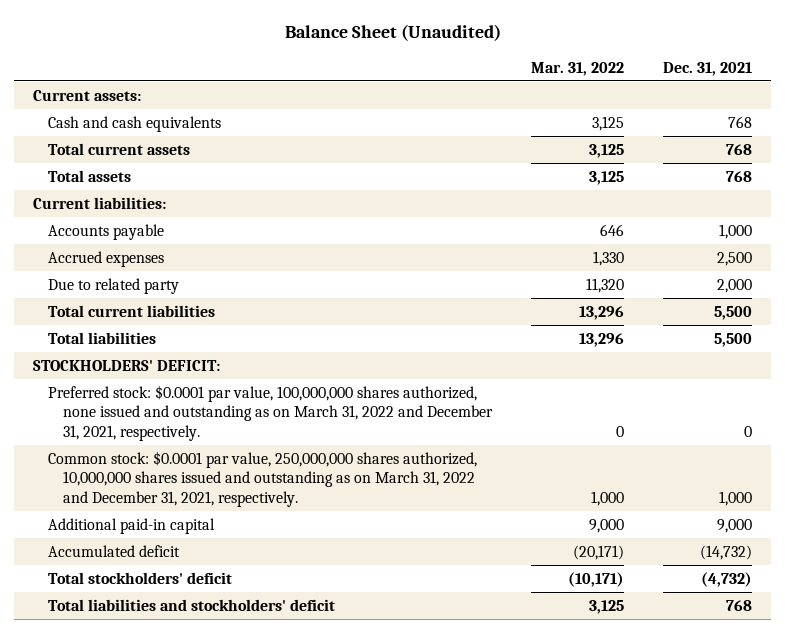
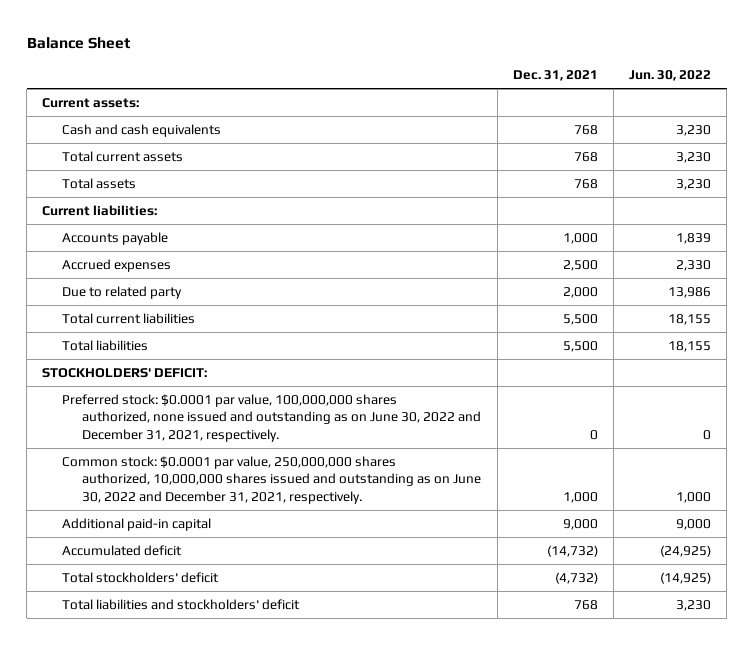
[284,24,501,42] Balance Sheet (Unaudited) -> [26,36,130,49] Balance Sheet
[530,61,624,76] Mar. 31, 2022 -> none
none -> [628,70,711,82] Jun. 30, 2022
[48,384,494,441] Preferred stock: $0.0001 par value, 100,000,000 shares authorized, none issued and outstanding as on March 31, 2022 and December 31, 2021, respectively. -> [62,393,482,442] Preferred stock: $0.0001 par value, 100,000,000 shares authorized, none issued and outstanding as on June 30, 2022 and December 31, 2021, respectively.
[48,450,478,507] Common stock: $0.0001 par value, 250,000,000 shares authorized, 10,000,000 shares issued and outstanding as on March 31, 2022 and December 31, 2021, respectively. -> [62,455,482,504] Common stock: $0.0001 par value, 250,000,000 shares authorized, 10,000,000 shares issued and outstanding as on June 30, 2022 and December 31, 2021, respectively.

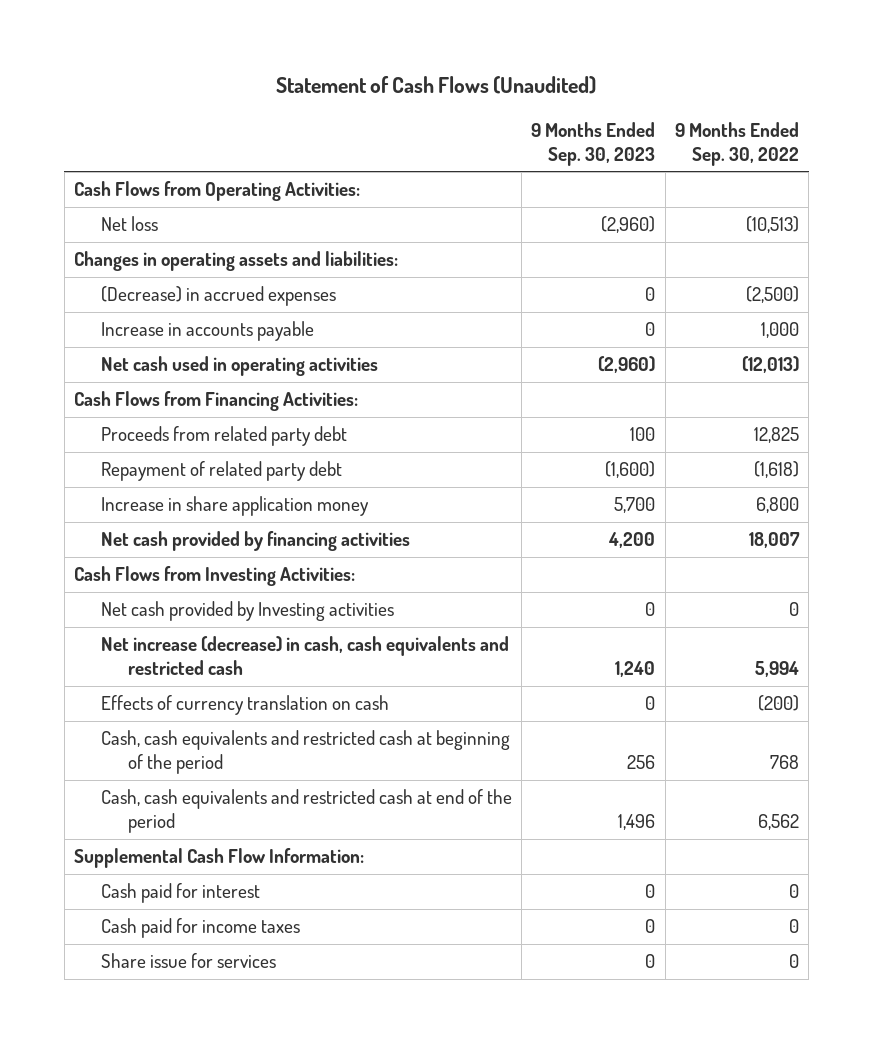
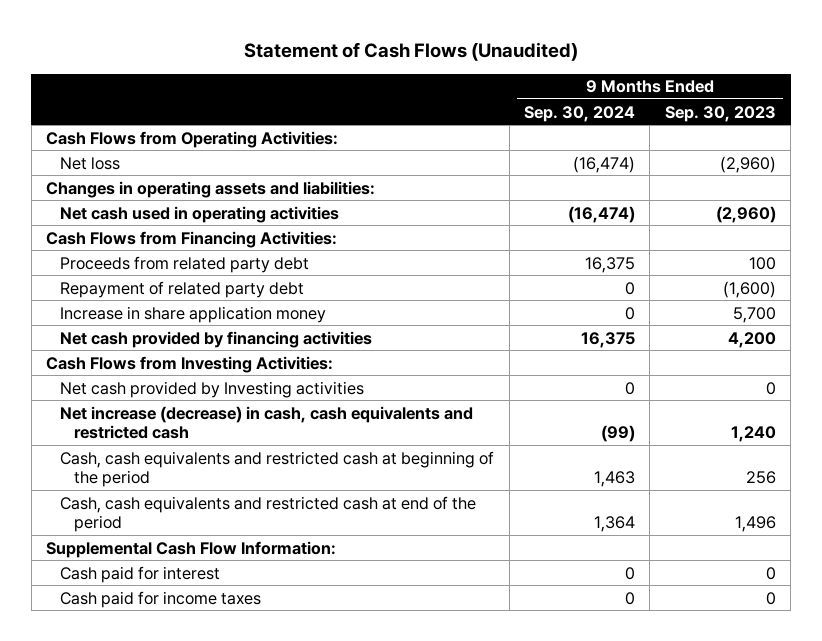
[674,121,799,166] 9 Months Ended Sep. 30, 2022 -> none
none -> [523,105,635,122] Sep. 30, 2024
[100,286,336,307] (Decrease) in accrued expenses -> none
[100,321,314,342] Increase in accounts payable -> none
[100,695,389,716] Effects of currency translation on cash -> none
[100,953,276,969] Share issue for services -> none

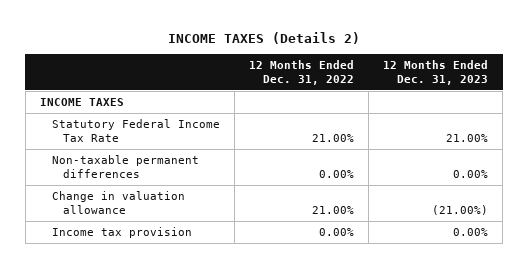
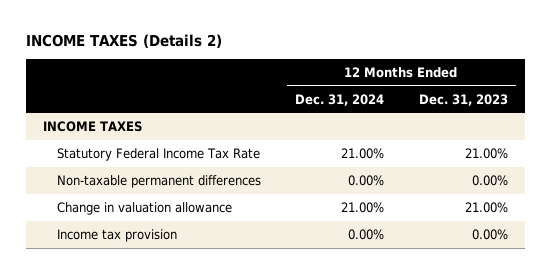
[248,60,354,85] 12 Months Ended Dec. 31, 2022 -> none
none -> [295,93,385,106] Dec. 31, 2024
[431,204,488,215] (21.00%) -> [464,202,508,214] 21.00%

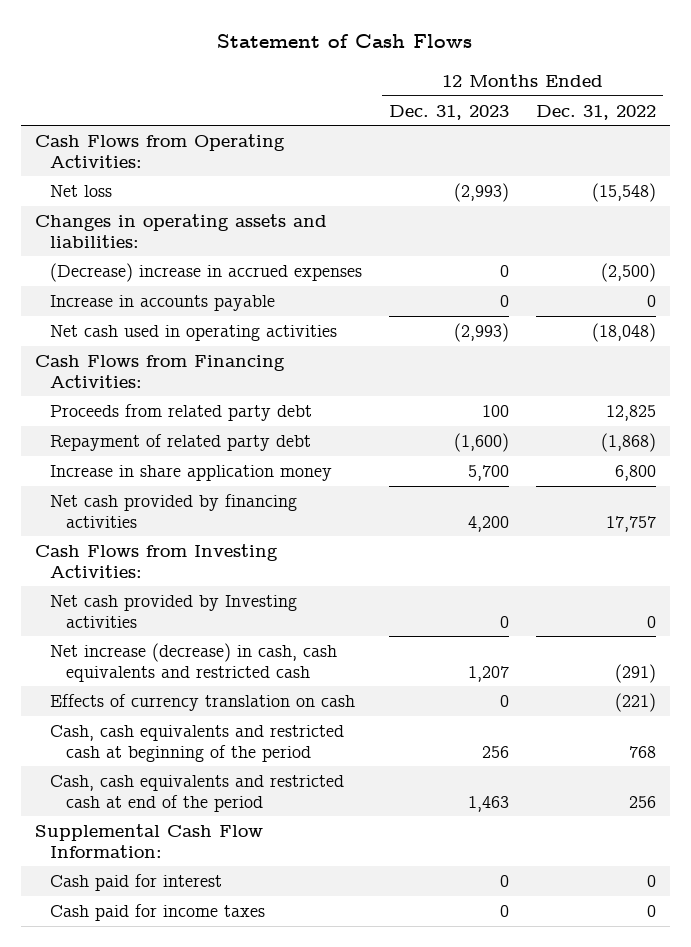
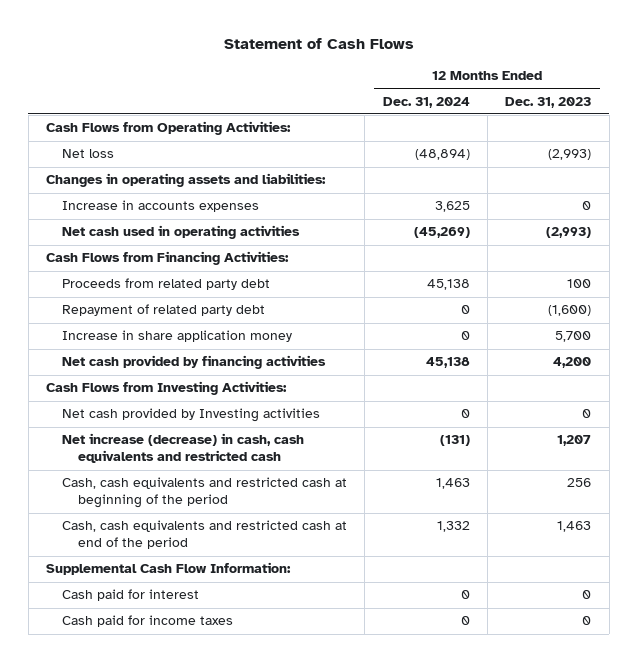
[536,104,657,120] Dec. 31, 2022 -> none
none -> [382,96,470,108] Dec. 31, 2024
[50,294,276,311] Increase in accounts payable -> none
[50,262,363,282] (Decrease) increase in accrued expenses -> [61,200,259,213] Increase in accounts expenses
[50,693,356,711] Effects of currency translation on cash -> none

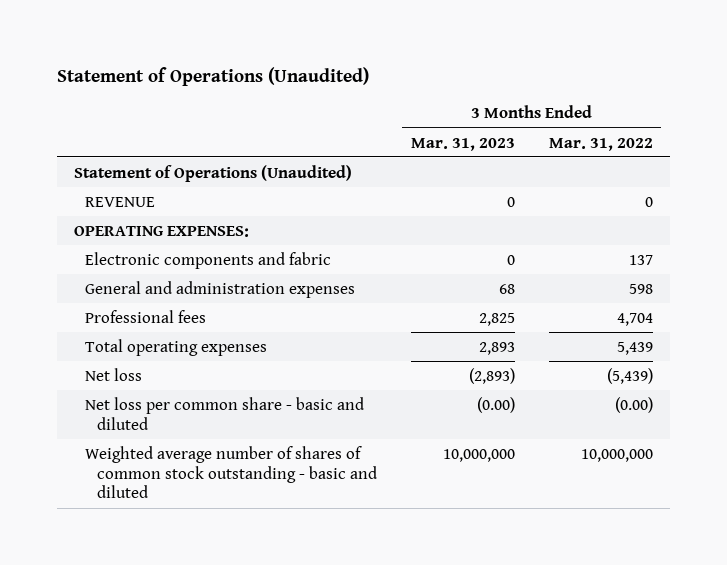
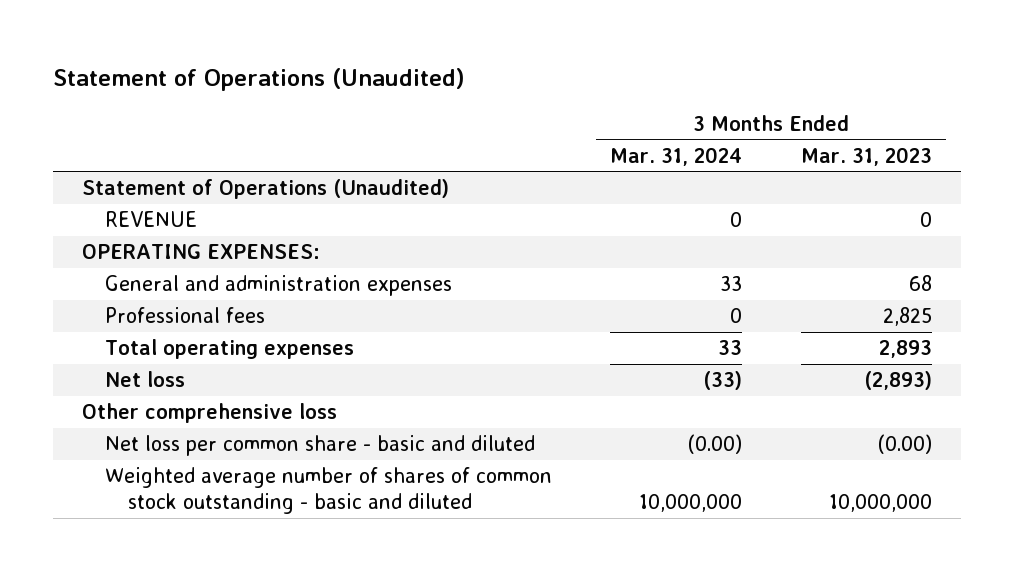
[548,137,653,151] Mar. 31, 2022 -> none
none -> [610,146,743,166] Mar. 31, 2024
[85,251,332,269] Electronic components and fabric -> none
none -> [82,403,338,424] Other comprehensive loss

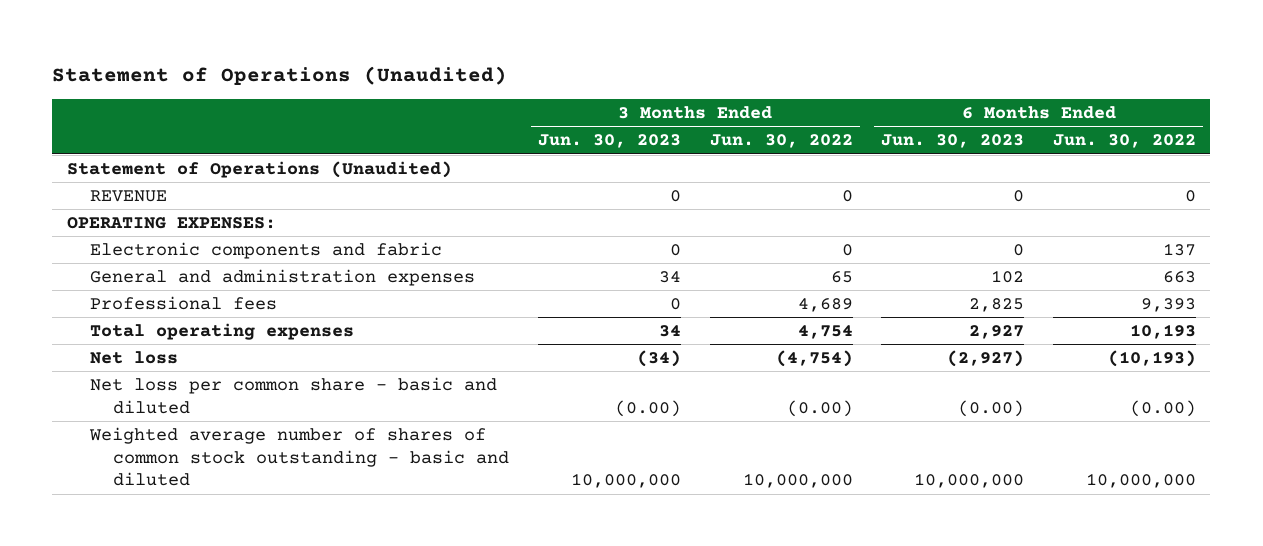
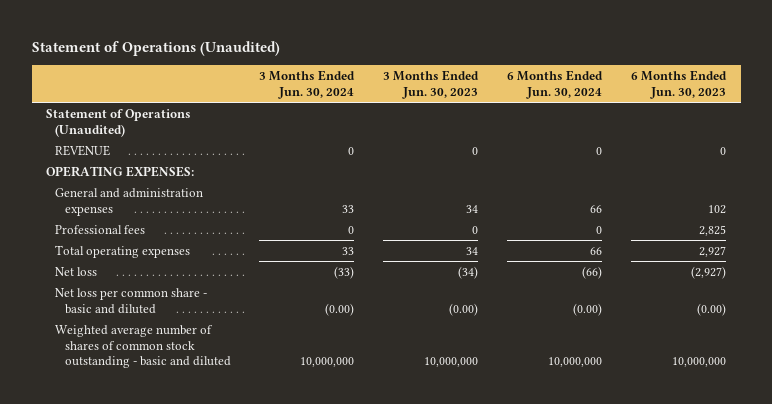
[709,134,853,149] Jun. 30, 2022 -> none
[1053,134,1197,149] Jun. 30, 2022 -> none
none -> [259,70,356,99] 3 Months Ended Jun. 30, 2024
none -> [507,70,604,99] 6 Months Ended Jun. 30, 2024
[89,241,442,259] Electronic components and fabric -> none

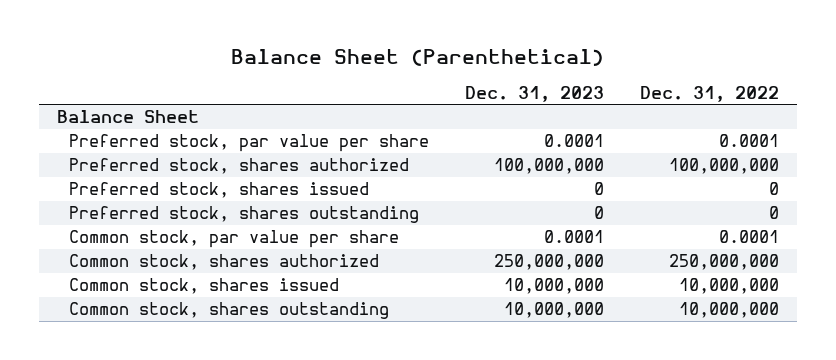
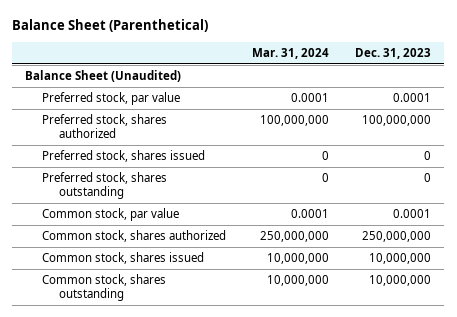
[639,85,779,102] Dec. 31, 2022 -> none
none -> [252,47,330,59] Mar. 31, 2024
[56,110,199,124] Balance Sheet -> [25,70,182,83] Balance Sheet (Unaudited)
[68,134,429,153] Preferred stock, par value per share -> [42,92,181,106] Preferred stock, par value
[68,230,399,249] Common stock, par value per share -> [42,208,180,222] Common stock, par value

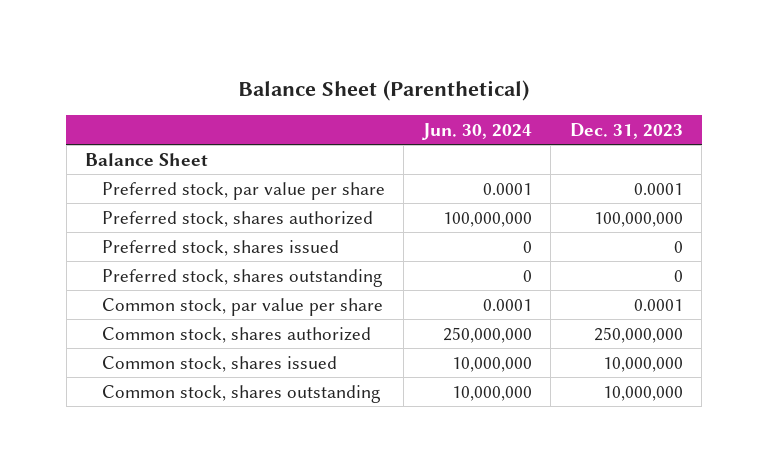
[252,47,330,59] Mar. 31, 2024 -> none
none -> [421,122,532,140] Jun. 30, 2024
[25,70,182,83] Balance Sheet (Unaudited) -> [85,152,209,166] Balance Sheet
[42,92,181,106] Preferred stock, par value -> [101,181,385,200] Preferred stock, par value per share
[42,208,180,222] Common stock, par value -> [101,297,383,316] Common stock, par value per share

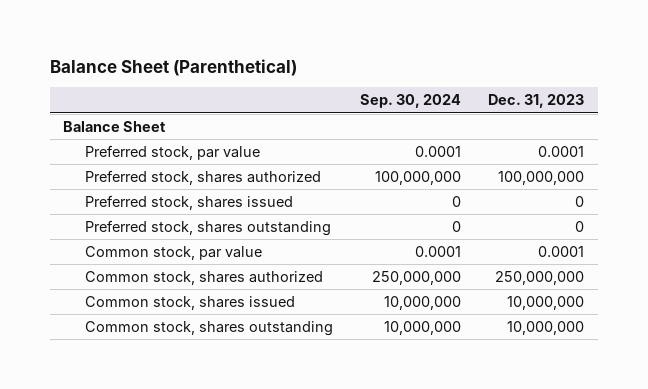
[421,122,532,140] Jun. 30, 2024 -> none
none -> [360,94,462,109] Sep. 30, 2024
[101,181,385,200] Preferred stock, par value per share -> [85,145,261,161] Preferred stock, par value
[101,297,383,316] Common stock, par value per share -> [85,246,263,261] Common stock, par value

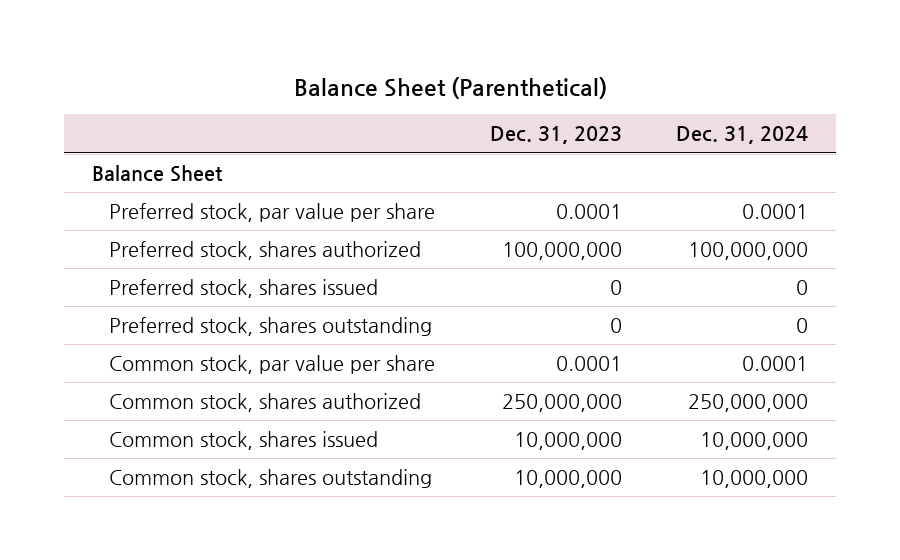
[360,94,462,109] Sep. 30, 2024 -> none
none -> [676,126,809,145] Dec. 31, 2024
[85,145,261,161] Preferred stock, par value -> [108,202,435,222] Preferred stock, par value per share
[85,246,263,261] Common stock, par value -> [108,354,435,374] Common stock, par value per share

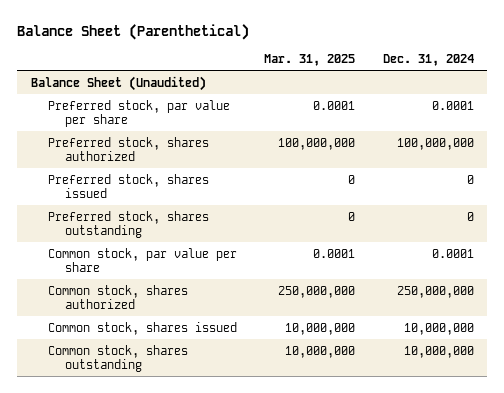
[489,126,622,145] Dec. 31, 2023 -> none
none -> [264,53,356,66] Mar. 31, 2025
[91,164,223,182] Balance Sheet -> [30,75,206,91] Balance Sheet (Unaudited)

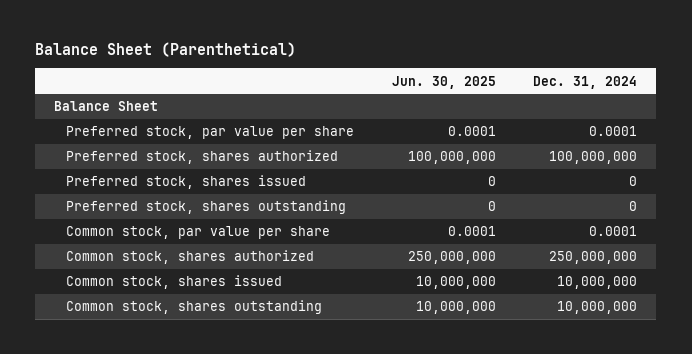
[264,53,356,66] Mar. 31, 2025 -> none
none -> [391,75,496,89] Jun. 30, 2025
[30,75,206,91] Balance Sheet (Unaudited) -> [54,101,159,112] Balance Sheet

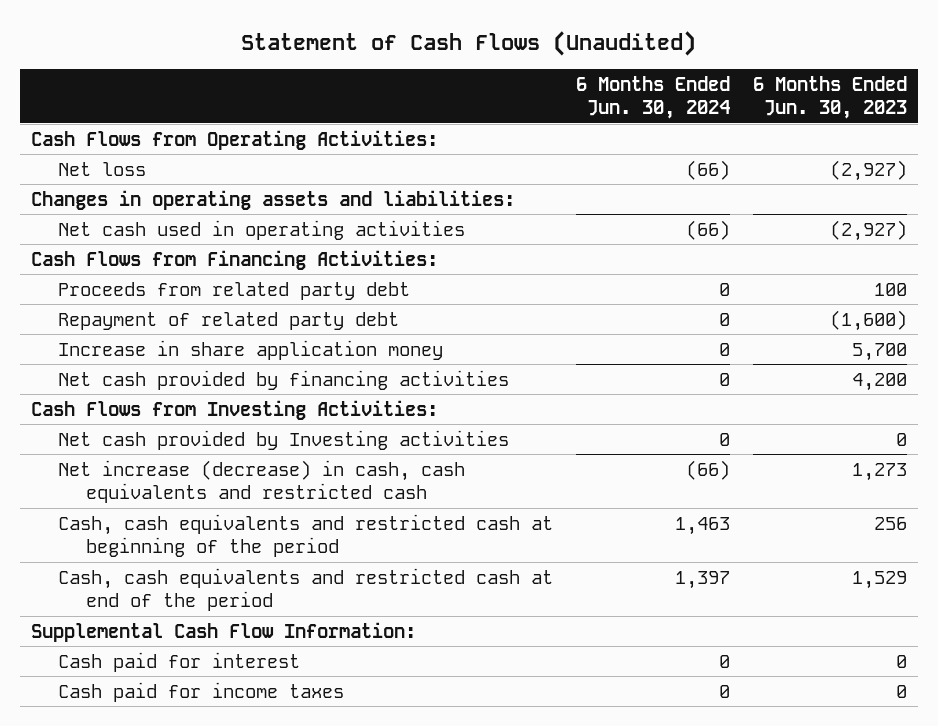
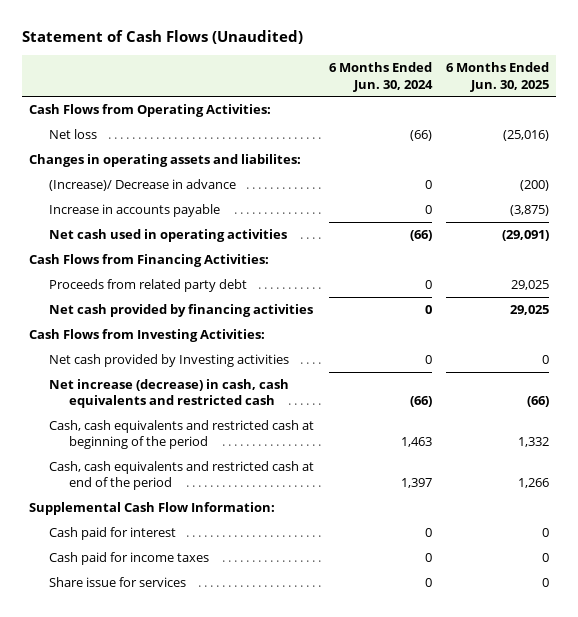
[752,75,907,120] 6 Months Ended Jun. 30, 2023 -> none
none -> [445,62,549,92] 6 Months Ended Jun. 30, 2025
[31,189,516,210] Changes in operating assets and liabilities: -> [29,154,302,168] Changes in operating assets and liabilites:
none -> [49,179,237,192] (Increase)/ Decrease in advance
none -> [49,204,221,218] Increase in accounts payable
[58,311,400,330] Repayment of related party debt -> none
[58,339,444,360] Increase in share application money -> none
none -> [49,577,187,588] Share issue for services

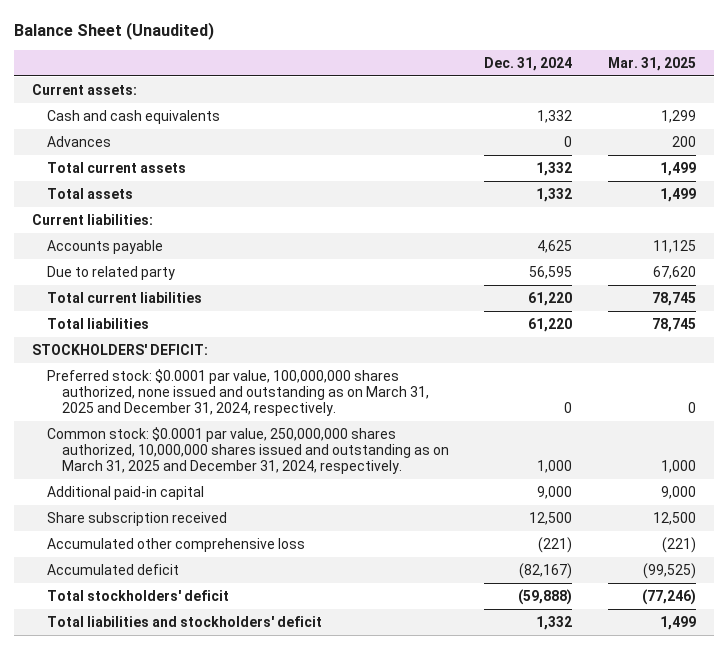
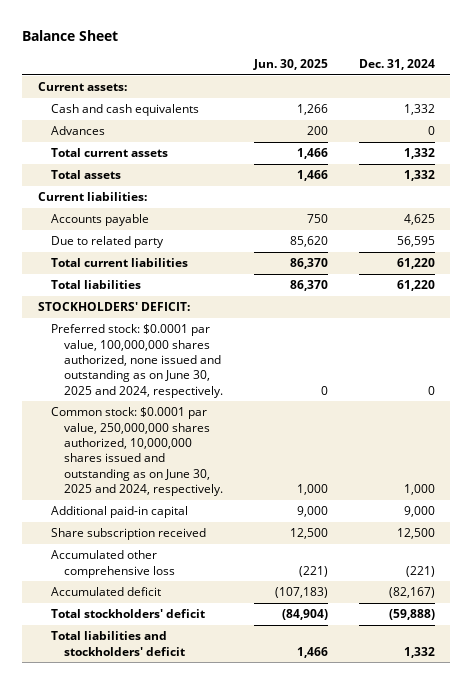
[14,21,215,40] Balance Sheet (Unaudited) -> [22,29,119,41] Balance Sheet
[608,56,697,71] Mar. 31, 2025 -> none
none -> [252,58,328,70] Jun. 30, 2025
[46,368,429,417] Preferred stock: $0.0001 par value, 100,000,000 shares authorized, none issued and outstanding as on March 31, 2025 and December 31, 2024, respectively. -> [50,324,223,398] Preferred stock: $0.0001 par value, 100,000,000 shares authorized, none issued and outstanding as on June 30, 2025 and 2024, respectively.
[46,426,449,475] Common stock: $0.0001 par value, 250,000,000 shares authorized, 10,000,000 shares issued and outstanding as on March 31, 2025 and December 31, 2024, respectively. -> [50,407,223,496] Common stock: $0.0001 par value, 250,000,000 shares authorized, 10,000,000 shares issued and outstanding as on June 30, 2025 and 2024, respectively.

